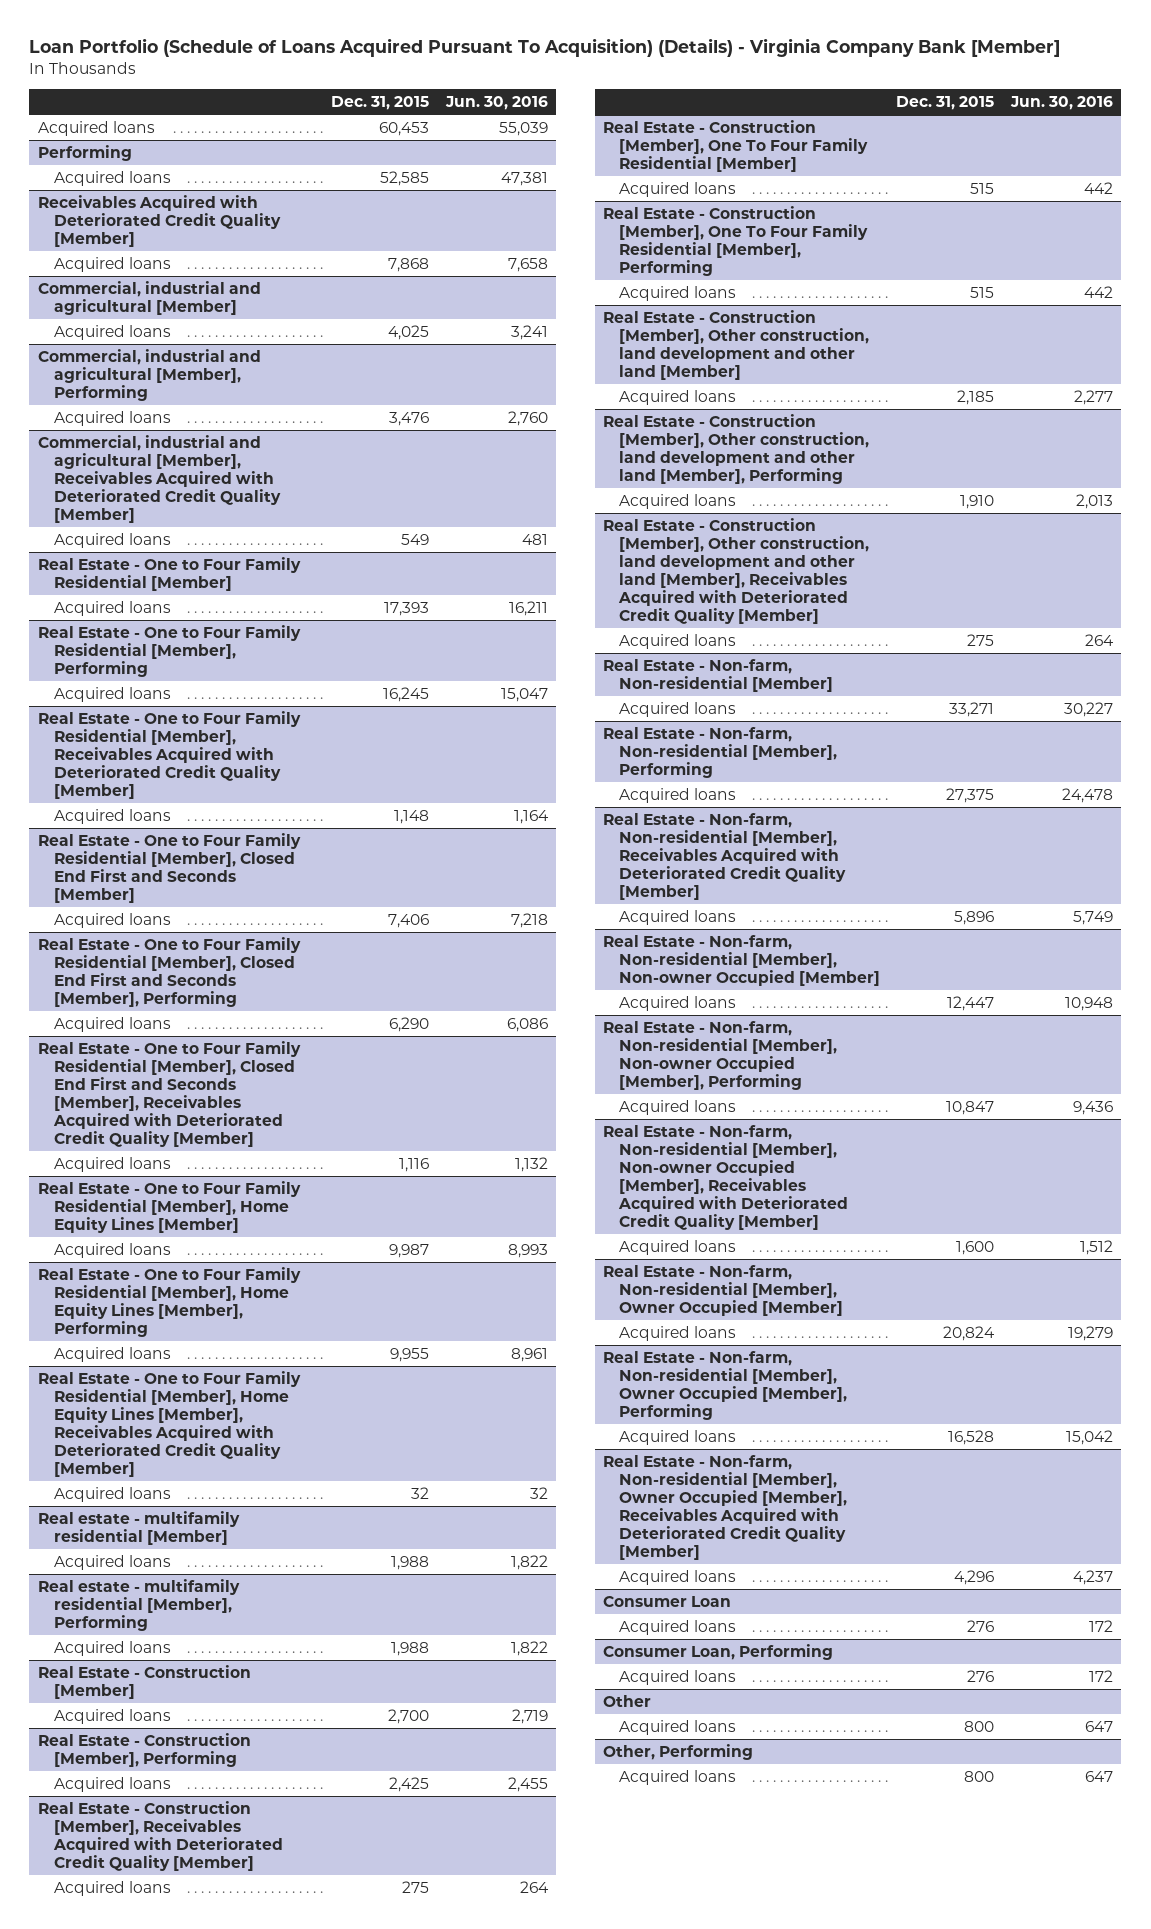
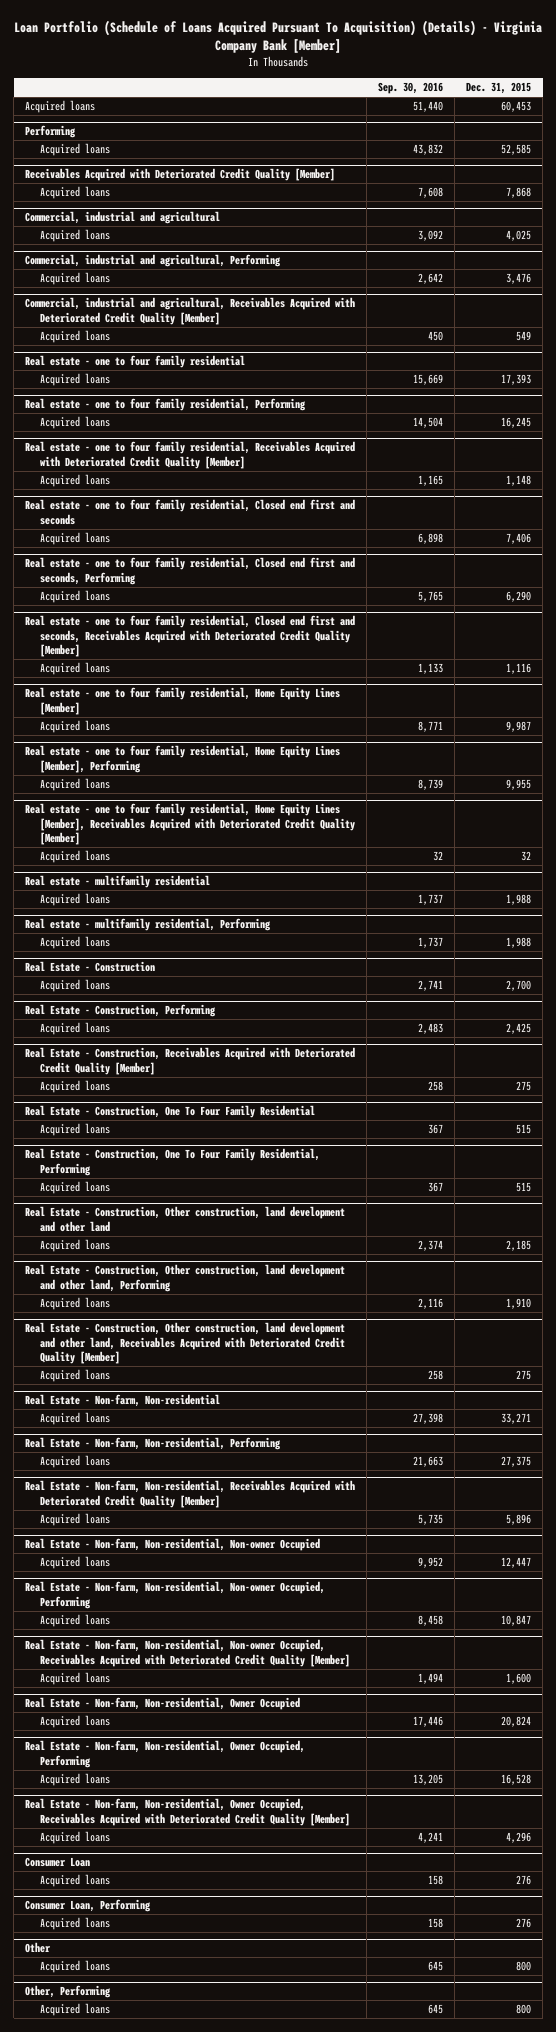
[445,96,549,111] Jun. 30, 2016 -> none
none -> [378,82,444,95] Sep. 30, 2016
[37,280,261,315] Commercial, industrial and agricultural [Member] -> [25,211,221,225] Commercial, industrial and agricultural
[37,348,261,401] Commercial, industrial and agricultural [Member], Performing -> [25,254,282,268] Commercial, industrial and agricultural, Performing
[37,434,281,523] Commercial, industrial and agricultural [Member], Receivables Acquired with Deteriorated Credit Quality [Member] -> [25,297,356,325] Commercial, industrial and agricultural, Receivables Acquired with Deteriorated Credit Quality [Member]
[37,556,301,591] Real Estate - One to Four Family Residential [Member] -> [25,355,246,369] Real estate - one to four family residential
[37,624,301,677] Real Estate - One to Four Family Residential [Member], Performing -> [25,398,307,412] Real estate - one to four family residential, Performing
[37,710,301,799] Real Estate - One to Four Family Residential [Member], Receivables Acquired with Deteriorated Credit Quality [Member] -> [25,441,356,469] Real estate - one to four family residential, Receivables Acquired with Deteriorated Credit Quality [Member]
[37,832,301,903] Real Estate - One to Four Family Residential [Member], Closed End First and Seconds [Member] -> [25,499,356,525] Real estate - one to four family residential, Closed end first and seconds
[37,936,301,1007] Real Estate - One to Four Family Residential [Member], Closed End First and Seconds [Member], Performing -> [25,557,356,585] Real estate - one to four family residential, Closed end first and seconds, Performing
[37,1040,301,1147] Real Estate - One to Four Family Residential [Member], Closed End First and Seconds [Member], Receivables Acquired with Deteriorated Credit Quality [Member] -> [25,615,356,658] Real estate - one to four family residential, Closed end first and seconds, Receivables Acquired with Deteriorated Credit Quality [Member]
[37,1180,301,1233] Real Estate - One to Four Family Residential [Member], Home Equity Lines [Member] -> [25,687,341,715] Real estate - one to four family residential, Home Equity Lines [Member]
[37,1266,301,1337] Real Estate - One to Four Family Residential [Member], Home Equity Lines [Member], Performing -> [25,745,341,773] Real estate - one to four family residential, Home Equity Lines [Member], Performing
[37,1370,301,1477] Real Estate - One to Four Family Residential [Member], Home Equity Lines [Member], Receivables Acquired with Deteriorated Credit Quality [Member] -> [25,803,356,846] Real estate - one to four family residential, Home Equity Lines [Member], Receivables Acquired with Deteriorated Credit Quality [Member]
[37,1510,240,1545] Real estate - multifamily residential [Member] -> [25,875,211,889] Real estate - multifamily residential
[37,1578,240,1631] Real estate - multifamily residential [Member], Performing -> [25,918,272,932] Real estate - multifamily residential, Performing
[37,1664,251,1699] Real Estate - Construction [Member] -> [25,961,156,973] Real Estate - Construction
[37,1732,251,1767] Real Estate - Construction [Member], Performing -> [25,1004,217,1018] Real Estate - Construction, Performing
[37,1800,283,1871] Real Estate - Construction [Member], Receivables Acquired with Deteriorated Credit Quality [Member] -> [25,1047,356,1075] Real Estate - Construction, Receivables Acquired with Deteriorated Credit Quality [Member]
[602,119,868,172] Real Estate - Construction [Member], One To Four Family Residential [Member] -> [25,1105,316,1119] Real Estate - Construction, One To Four Family Residential
[602,205,868,276] Real Estate - Construction [Member], One To Four Family Residential [Member], Performing -> [25,1148,321,1176] Real Estate - Construction, One To Four Family Residential, Performing
[602,309,869,380] Real Estate - Construction [Member], Other construction, land development and other land [Member] -> [25,1206,346,1232] Real Estate - Construction, Other construction, land development and other land
[602,413,869,484] Real Estate - Construction [Member], Other construction, land development and other land [Member], Performing -> [25,1264,346,1292] Real Estate - Construction, Other construction, land development and other land, Performing
[602,517,869,624] Real Estate - Construction [Member], Other construction, land development and other land [Member], Receivables Acquired with Deteriorated Credit Quality [Member] -> [25,1322,346,1365] Real Estate - Construction, Other construction, land development and other land, Receivables Acquired with Deteriorated Credit Quality [Member]
[602,658,833,692] Real Estate - Non-farm, Non-residential [Member] -> [25,1394,221,1408] Real Estate - Non-farm, Non-residential
[602,726,837,778] Real Estate - Non-farm, Non-residential [Member], Performing -> [25,1437,282,1451] Real Estate - Non-farm, Non-residential, Performing
[602,812,846,900] Real Estate - Non-farm, Non-residential [Member], Receivables Acquired with Deteriorated Credit Quality [Member] -> [25,1480,356,1508] Real Estate - Non-farm, Non-residential, Receivables Acquired with Deteriorated Credit Quality [Member]
[602,934,880,986] Real Estate - Non-farm, Non-residential [Member], Non-owner Occupied [Member] -> [25,1538,321,1552] Real Estate - Non-farm, Non-residential, Non-owner Occupied
[602,1020,837,1090] Real Estate - Non-farm, Non-residential [Member], Non-owner Occupied [Member], Performing -> [25,1581,326,1609] Real Estate - Non-farm, Non-residential, Non-owner Occupied, Performing
[602,1124,848,1230] Real Estate - Non-farm, Non-residential [Member], Non-owner Occupied [Member], Receivables Acquired with Deteriorated Credit Quality [Member] -> [25,1639,351,1667] Real Estate - Non-farm, Non-residential, Non-owner Occupied, Receivables Acquired with Deteriorated Credit Quality [Member]
[602,1264,843,1316] Real Estate - Non-farm, Non-residential [Member], Owner Occupied [Member] -> [25,1697,301,1711] Real Estate - Non-farm, Non-residential, Owner Occupied
[602,1350,847,1420] Real Estate - Non-farm, Non-residential [Member], Owner Occupied [Member], Performing -> [25,1740,306,1768] Real Estate - Non-farm, Non-residential, Owner Occupied, Performing
[602,1454,847,1560] Real Estate - Non-farm, Non-residential [Member], Owner Occupied [Member], Receivables Acquired with Deteriorated Credit Quality [Member] -> [25,1798,351,1826] Real Estate - Non-farm, Non-residential, Owner Occupied, Receivables Acquired with Deteriorated Credit Quality [Member]

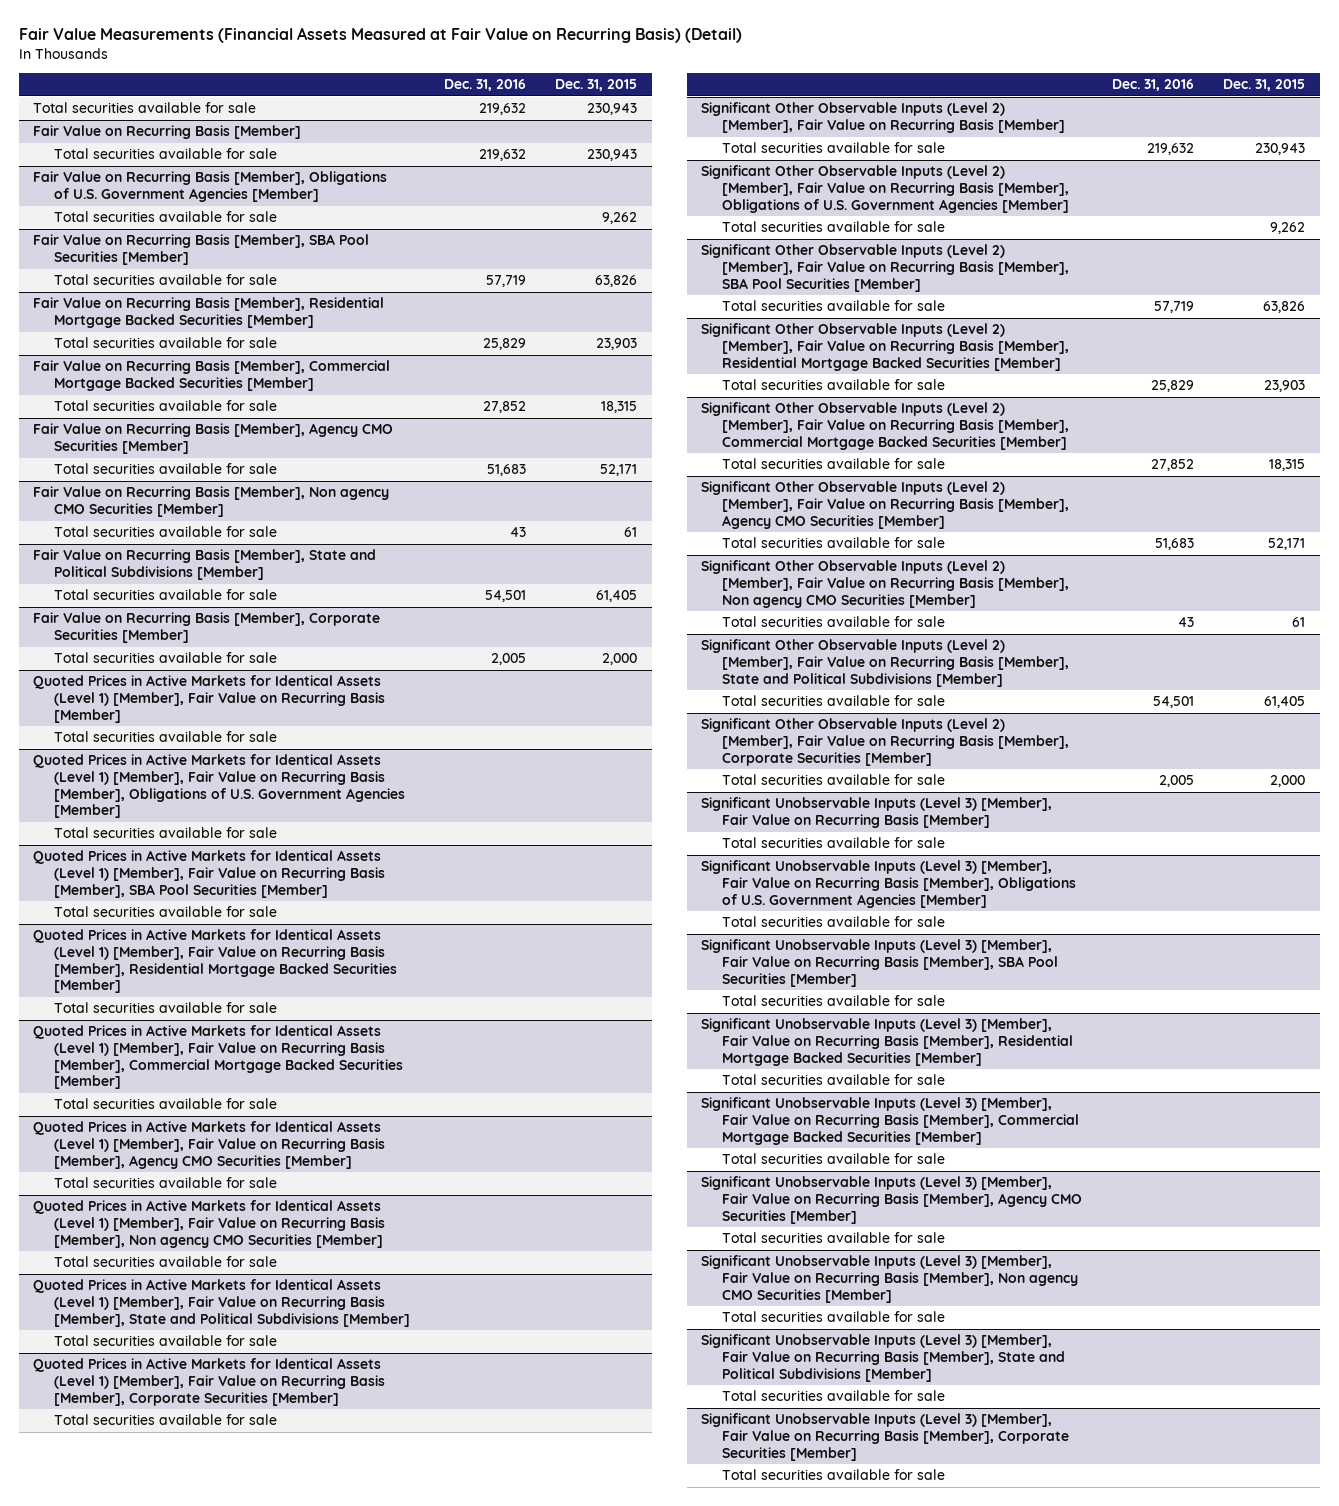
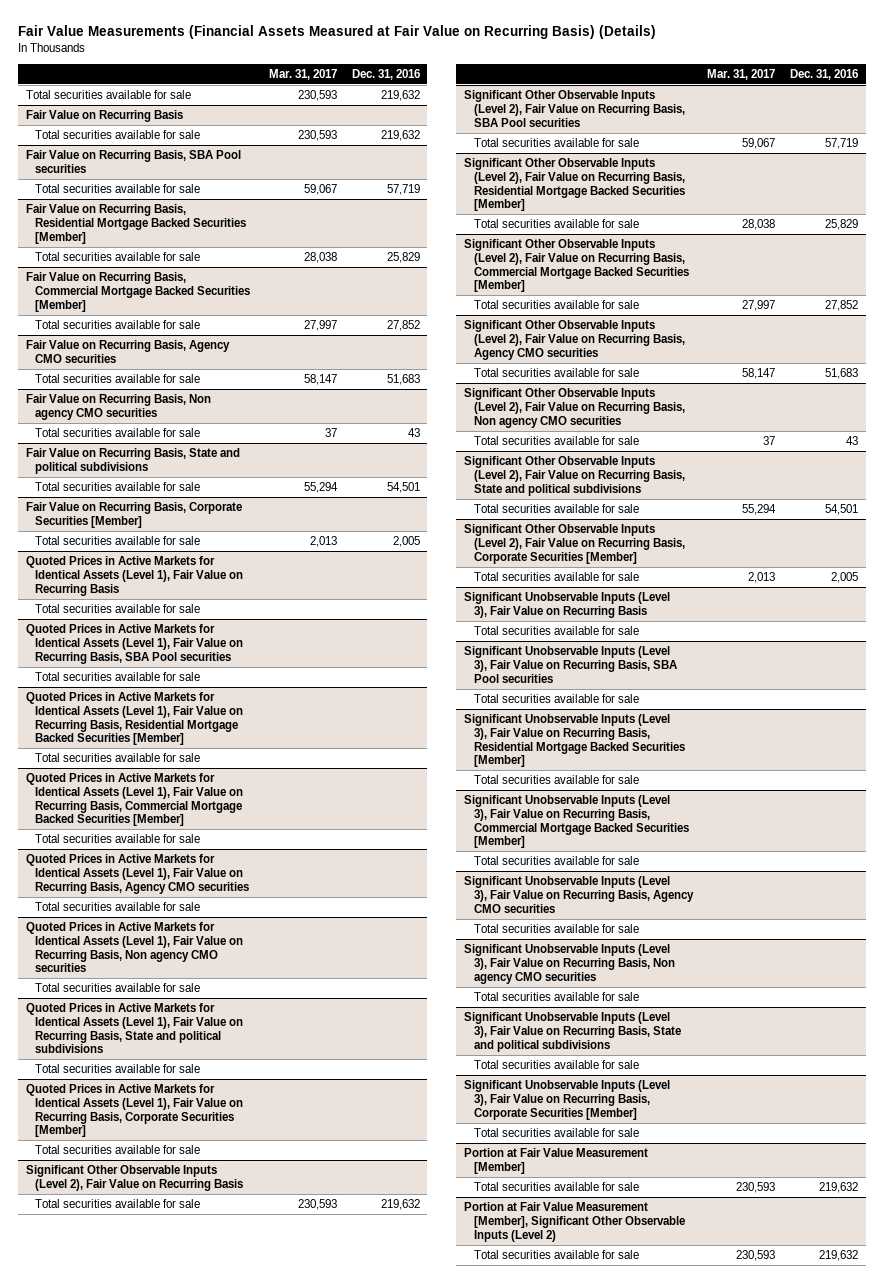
[18,27,742,44] Fair Value Measurements (Financial Assets Measured at Fair Value on Recurring Basis) (Detail) -> [18,25,657,40] Fair Value Measurements (Financial Assets Measured at Fair Value on Recurring Basis) (Details)
[555,79,638,92] Dec. 31, 2015 -> none
none -> [269,68,338,80] Mar. 31, 2017
[33,125,302,140] Fair Value on Recurring Basis [Member] -> [25,109,183,122] Fair Value on Recurring Basis
[33,171,388,203] Fair Value on Recurring Basis [Member], Obligations of U.S. Government Agencies [Member] -> none
[54,211,278,223] Total securities available for sale -> none
[33,234,370,266] Fair Value on Recurring Basis [Member], SBA Pool Securities [Member] -> [25,149,241,173] Fair Value on Recurring Basis, SBA Pool securities
[33,297,385,329] Fair Value on Recurring Basis [Member], Residential Mortgage Backed Securities [Member] -> [25,203,247,244] Fair Value on Recurring Basis, Residential Mortgage Backed Securities [Member]
[33,360,391,392] Fair Value on Recurring Basis [Member], Commercial Mortgage Backed Securities [Member] -> [25,271,251,312] Fair Value on Recurring Basis, Commercial Mortgage Backed Securities [Member]
[33,423,394,455] Fair Value on Recurring Basis [Member], Agency CMO Securities [Member] -> [25,339,230,363] Fair Value on Recurring Basis, Agency CMO securities
[33,486,390,518] Fair Value on Recurring Basis [Member], Non agency CMO Securities [Member] -> [25,393,211,420] Fair Value on Recurring Basis, Non agency CMO securities
[33,549,377,581] Fair Value on Recurring Basis [Member], State and Political Subdivisions [Member] -> [25,447,240,474] Fair Value on Recurring Basis, State and political subdivisions
[33,612,381,644] Fair Value on Recurring Basis [Member], Corporate Securities [Member] -> [25,501,242,528] Fair Value on Recurring Basis, Corporate Securities [Member]
[54,731,278,743] Total securities available for sale -> none
[33,754,406,819] Quoted Prices in Active Markets for Identical Assets (Level 1) [Member], Fair Value on Recurring Basis [Member], Obligations of U.S. Government Agencies [Member] -> none
[33,675,386,723] Quoted Prices in Active Markets for Identical Assets (Level 1) [Member], Fair Value on Recurring Basis [Member] -> [25,555,244,596] Quoted Prices in Active Markets for Identical Assets (Level 1), Fair Value on Recurring Basis
[33,850,386,898] Quoted Prices in Active Markets for Identical Assets (Level 1) [Member], Fair Value on Recurring Basis [Member], SBA Pool Securities [Member] -> [25,623,244,664] Quoted Prices in Active Markets for Identical Assets (Level 1), Fair Value on Recurring Basis, SBA Pool securities
[33,929,398,994] Quoted Prices in Active Markets for Identical Assets (Level 1) [Member], Fair Value on Recurring Basis [Member], Residential Mortgage Backed Securities [Member] -> [25,691,244,746] Quoted Prices in Active Markets for Identical Assets (Level 1), Fair Value on Recurring Basis, Residential Mortgage Backed Securities [Member]
[33,1025,404,1090] Quoted Prices in Active Markets for Identical Assets (Level 1) [Member], Fair Value on Recurring Basis [Member], Commercial Mortgage Backed Securities [Member] -> [25,772,244,827] Quoted Prices in Active Markets for Identical Assets (Level 1), Fair Value on Recurring Basis, Commercial Mortgage Backed Securities [Member]
[33,1121,386,1169] Quoted Prices in Active Markets for Identical Assets (Level 1) [Member], Fair Value on Recurring Basis [Member], Agency CMO Securities [Member] -> [25,853,250,894] Quoted Prices in Active Markets for Identical Assets (Level 1), Fair Value on Recurring Basis, Agency CMO securities
[33,1200,386,1248] Quoted Prices in Active Markets for Identical Assets (Level 1) [Member], Fair Value on Recurring Basis [Member], Non agency CMO Securities [Member] -> [25,921,244,973] Quoted Prices in Active Markets for Identical Assets (Level 1), Fair Value on Recurring Basis, Non agency CMO securities
[33,1279,411,1327] Quoted Prices in Active Markets for Identical Assets (Level 1) [Member], Fair Value on Recurring Basis [Member], State and Political Subdivisions [Member] -> [25,1002,244,1054] Quoted Prices in Active Markets for Identical Assets (Level 1), Fair Value on Recurring Basis, State and political subdivisions
[33,1358,386,1406] Quoted Prices in Active Markets for Identical Assets (Level 1) [Member], Fair Value on Recurring Basis [Member], Corporate Securities [Member] -> [25,1083,244,1138] Quoted Prices in Active Markets for Identical Assets (Level 1), Fair Value on Recurring Basis, Corporate Securities [Member]
[701,102,1066,134] Significant Other Observable Inputs (Level 2) [Member], Fair Value on Recurring Basis [Member] -> [25,1164,244,1191] Significant Other Observable Inputs (Level 2), Fair Value on Recurring Basis
[701,165,1070,213] Significant Other Observable Inputs (Level 2) [Member], Fair Value on Recurring Basis [Member], Obligations of U.S. Government Agencies [Member] -> none
[722,221,946,233] Total securities available for sale -> none
[701,244,1070,292] Significant Other Observable Inputs (Level 2) [Member], Fair Value on Recurring Basis [Member], SBA Pool Securities [Member] -> [463,89,685,127] Significant Other Observable Inputs (Level 2), Fair Value on Recurring Basis, SBA Pool securities
[701,323,1070,371] Significant Other Observable Inputs (Level 2) [Member], Fair Value on Recurring Basis [Member], Residential Mortgage Backed Securities [Member] -> [463,157,685,212] Significant Other Observable Inputs (Level 2), Fair Value on Recurring Basis, Residential Mortgage Backed Securities [Member]
[701,402,1070,450] Significant Other Observable Inputs (Level 2) [Member], Fair Value on Recurring Basis [Member], Commercial Mortgage Backed Securities [Member] -> [463,238,689,293] Significant Other Observable Inputs (Level 2), Fair Value on Recurring Basis, Commercial Mortgage Backed Securities [Member]
[701,481,1070,529] Significant Other Observable Inputs (Level 2) [Member], Fair Value on Recurring Basis [Member], Agency CMO Securities [Member] -> [463,319,685,360] Significant Other Observable Inputs (Level 2), Fair Value on Recurring Basis, Agency CMO securities
[701,560,1070,608] Significant Other Observable Inputs (Level 2) [Member], Fair Value on Recurring Basis [Member], Non agency CMO Securities [Member] -> [463,387,685,428] Significant Other Observable Inputs (Level 2), Fair Value on Recurring Basis, Non agency CMO securities
[701,639,1070,687] Significant Other Observable Inputs (Level 2) [Member], Fair Value on Recurring Basis [Member], State and Political Subdivisions [Member] -> [463,455,685,496] Significant Other Observable Inputs (Level 2), Fair Value on Recurring Basis, State and political subdivisions
[701,718,1070,766] Significant Other Observable Inputs (Level 2) [Member], Fair Value on Recurring Basis [Member], Corporate Securities [Member] -> [463,523,685,564] Significant Other Observable Inputs (Level 2), Fair Value on Recurring Basis, Corporate Securities [Member]
[722,837,946,849] Total securities available for sale -> none
[701,860,1077,908] Significant Unobservable Inputs (Level 3) [Member], Fair Value on Recurring Basis [Member], Obligations of U.S. Government Agencies [Member] -> none
[701,797,1053,829] Significant Unobservable Inputs (Level 3) [Member], Fair Value on Recurring Basis [Member] -> [463,591,670,618] Significant Unobservable Inputs (Level 3), Fair Value on Recurring Basis
[701,939,1059,987] Significant Unobservable Inputs (Level 3) [Member], Fair Value on Recurring Basis [Member], SBA Pool Securities [Member] -> [463,645,677,683] Significant Unobservable Inputs (Level 3), Fair Value on Recurring Basis, SBA Pool securities
[701,1018,1074,1066] Significant Unobservable Inputs (Level 3) [Member], Fair Value on Recurring Basis [Member], Residential Mortgage Backed Securities [Member] -> [463,713,685,768] Significant Unobservable Inputs (Level 3), Fair Value on Recurring Basis, Residential Mortgage Backed Securities [Member]
[701,1097,1080,1145] Significant Unobservable Inputs (Level 3) [Member], Fair Value on Recurring Basis [Member], Commercial Mortgage Backed Securities [Member] -> [463,794,689,849] Significant Unobservable Inputs (Level 3), Fair Value on Recurring Basis, Commercial Mortgage Backed Securities [Member]
[701,1176,1083,1224] Significant Unobservable Inputs (Level 3) [Member], Fair Value on Recurring Basis [Member], Agency CMO Securities [Member] -> [463,875,694,913] Significant Unobservable Inputs (Level 3), Fair Value on Recurring Basis, Agency CMO securities
[701,1255,1079,1303] Significant Unobservable Inputs (Level 3) [Member], Fair Value on Recurring Basis [Member], Non agency CMO Securities [Member] -> [463,943,675,984] Significant Unobservable Inputs (Level 3), Fair Value on Recurring Basis, Non agency CMO securities
[701,1334,1066,1382] Significant Unobservable Inputs (Level 3) [Member], Fair Value on Recurring Basis [Member], State and Political Subdivisions [Member] -> [463,1011,681,1052] Significant Unobservable Inputs (Level 3), Fair Value on Recurring Basis, State and political subdivisions
[701,1413,1070,1461] Significant Unobservable Inputs (Level 3) [Member], Fair Value on Recurring Basis [Member], Corporate Securities [Member] -> [463,1079,670,1120] Significant Unobservable Inputs (Level 3), Fair Value on Recurring Basis, Corporate Securities [Member]
none -> [463,1147,648,1174] Portion at Fair Value Measurement [Member]
none -> [473,1181,639,1191] Total securities available for sale
none -> [463,1201,685,1242] Portion at Fair Value Measurement [Member], Significant Other Observable Inputs (Level 2)
none -> [473,1249,639,1259] Total securities available for sale

